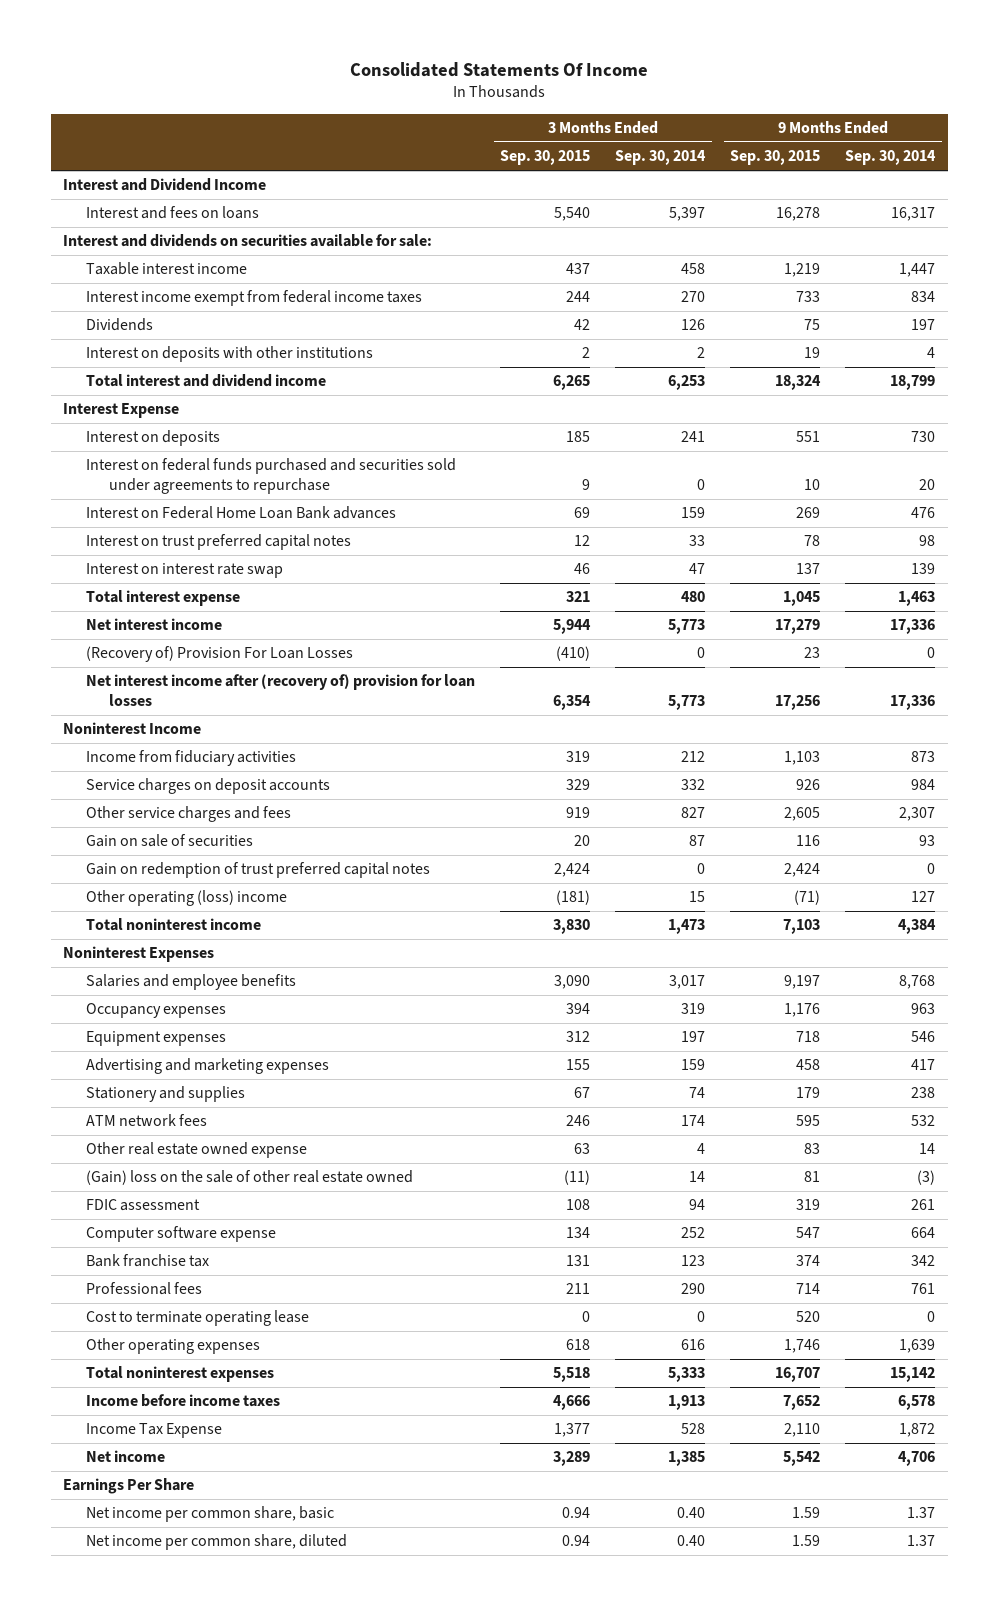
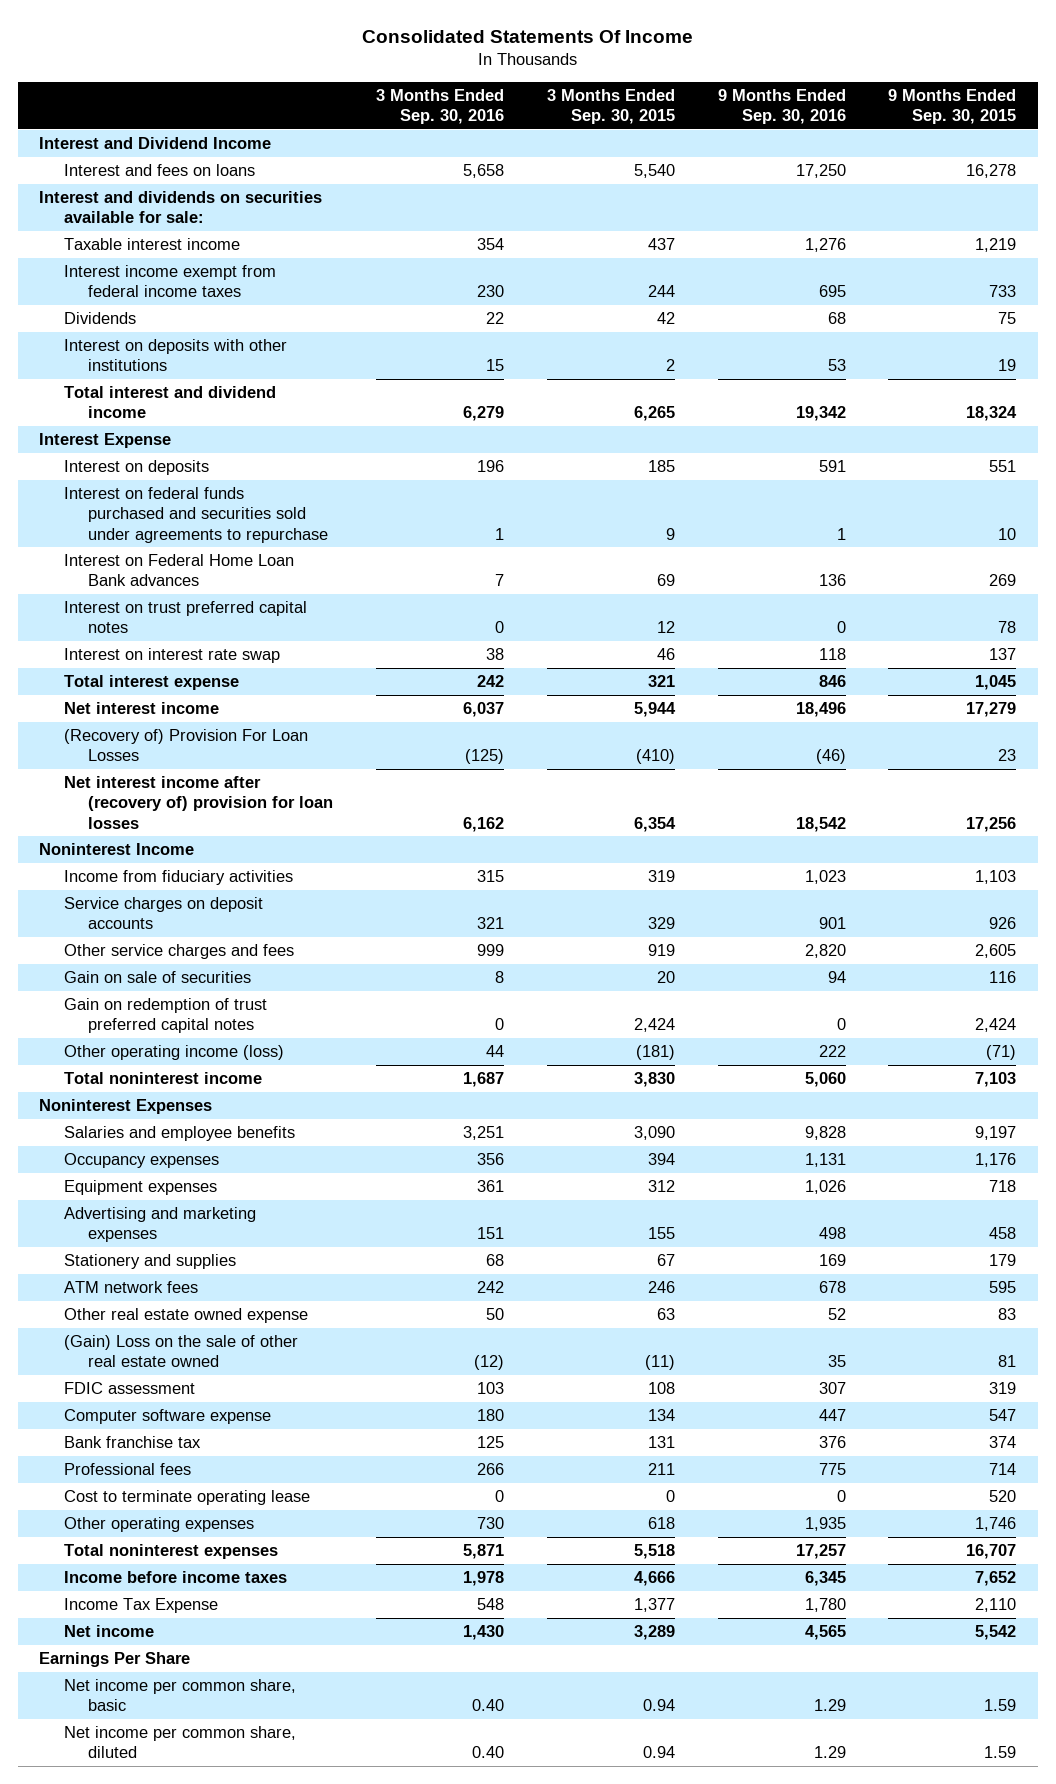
[615,150,707,166] Sep. 30, 2014 -> none
[845,150,937,166] Sep. 30, 2014 -> none
none -> [375,88,504,124] 3 Months Ended Sep. 30, 2016
none -> [717,88,846,124] 9 Months Ended Sep. 30, 2016
[86,890,288,907] Other operating (loss) income -> [63,1044,284,1060] Other operating income (loss)
[86,1170,414,1186] (Gain) loss on the sale of other real estate owned -> [63,1334,298,1368] (Gain) Loss on the sale of other real estate owned

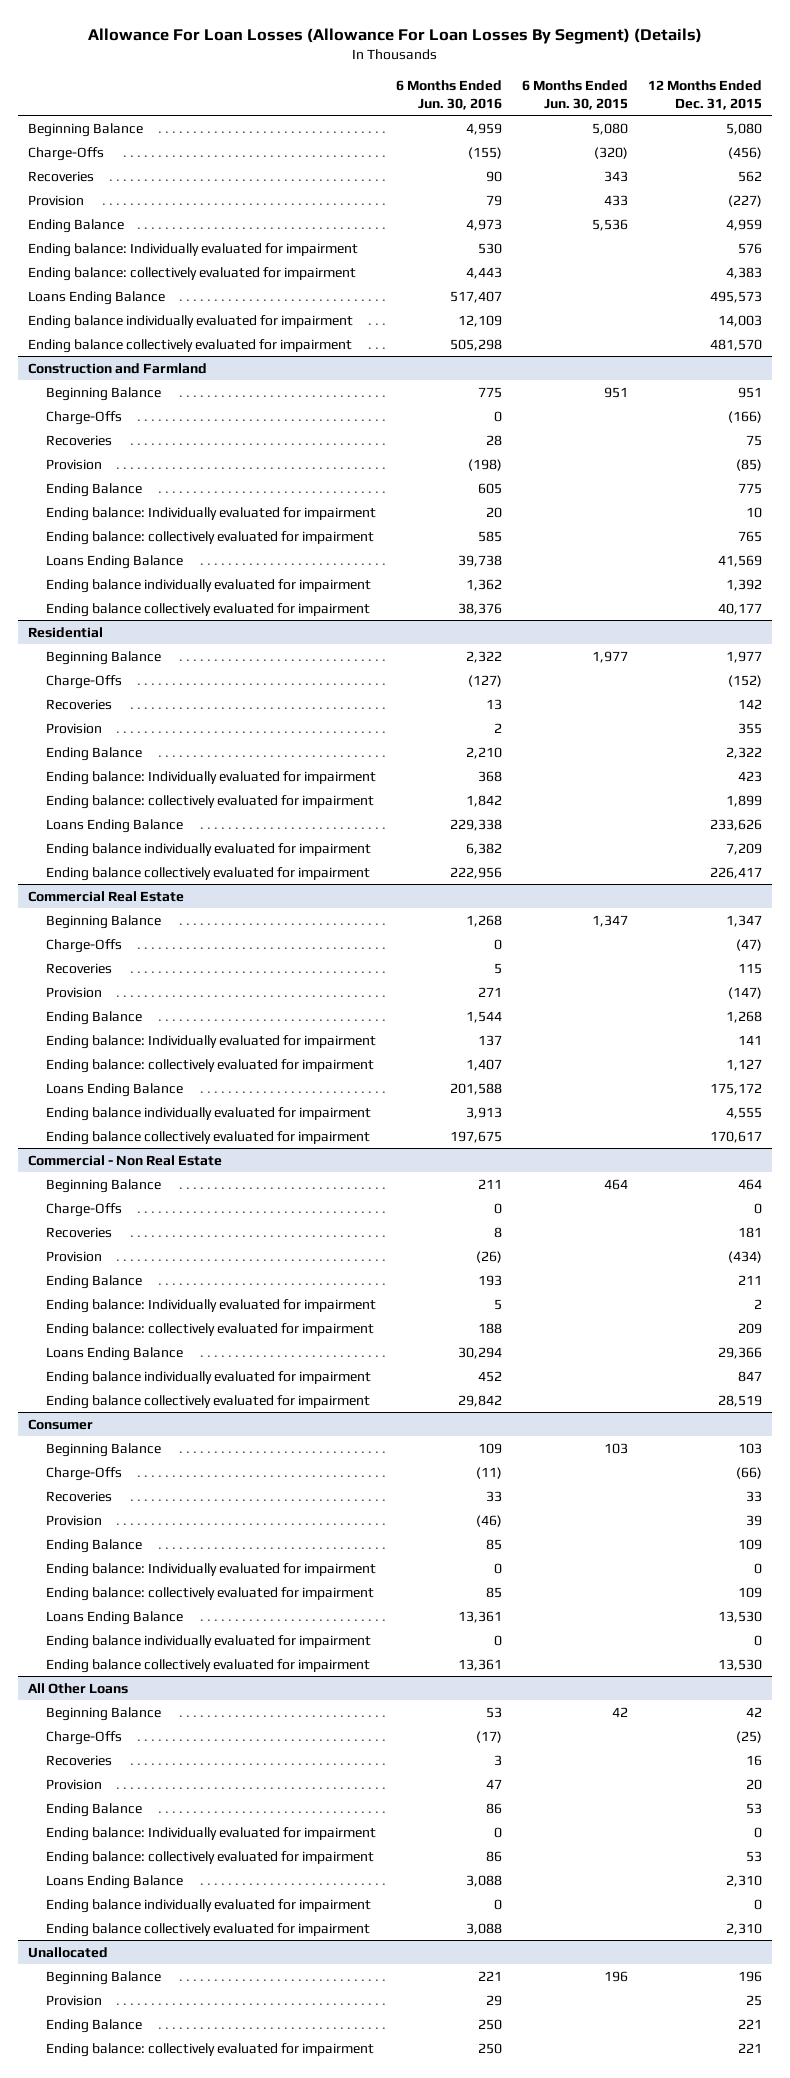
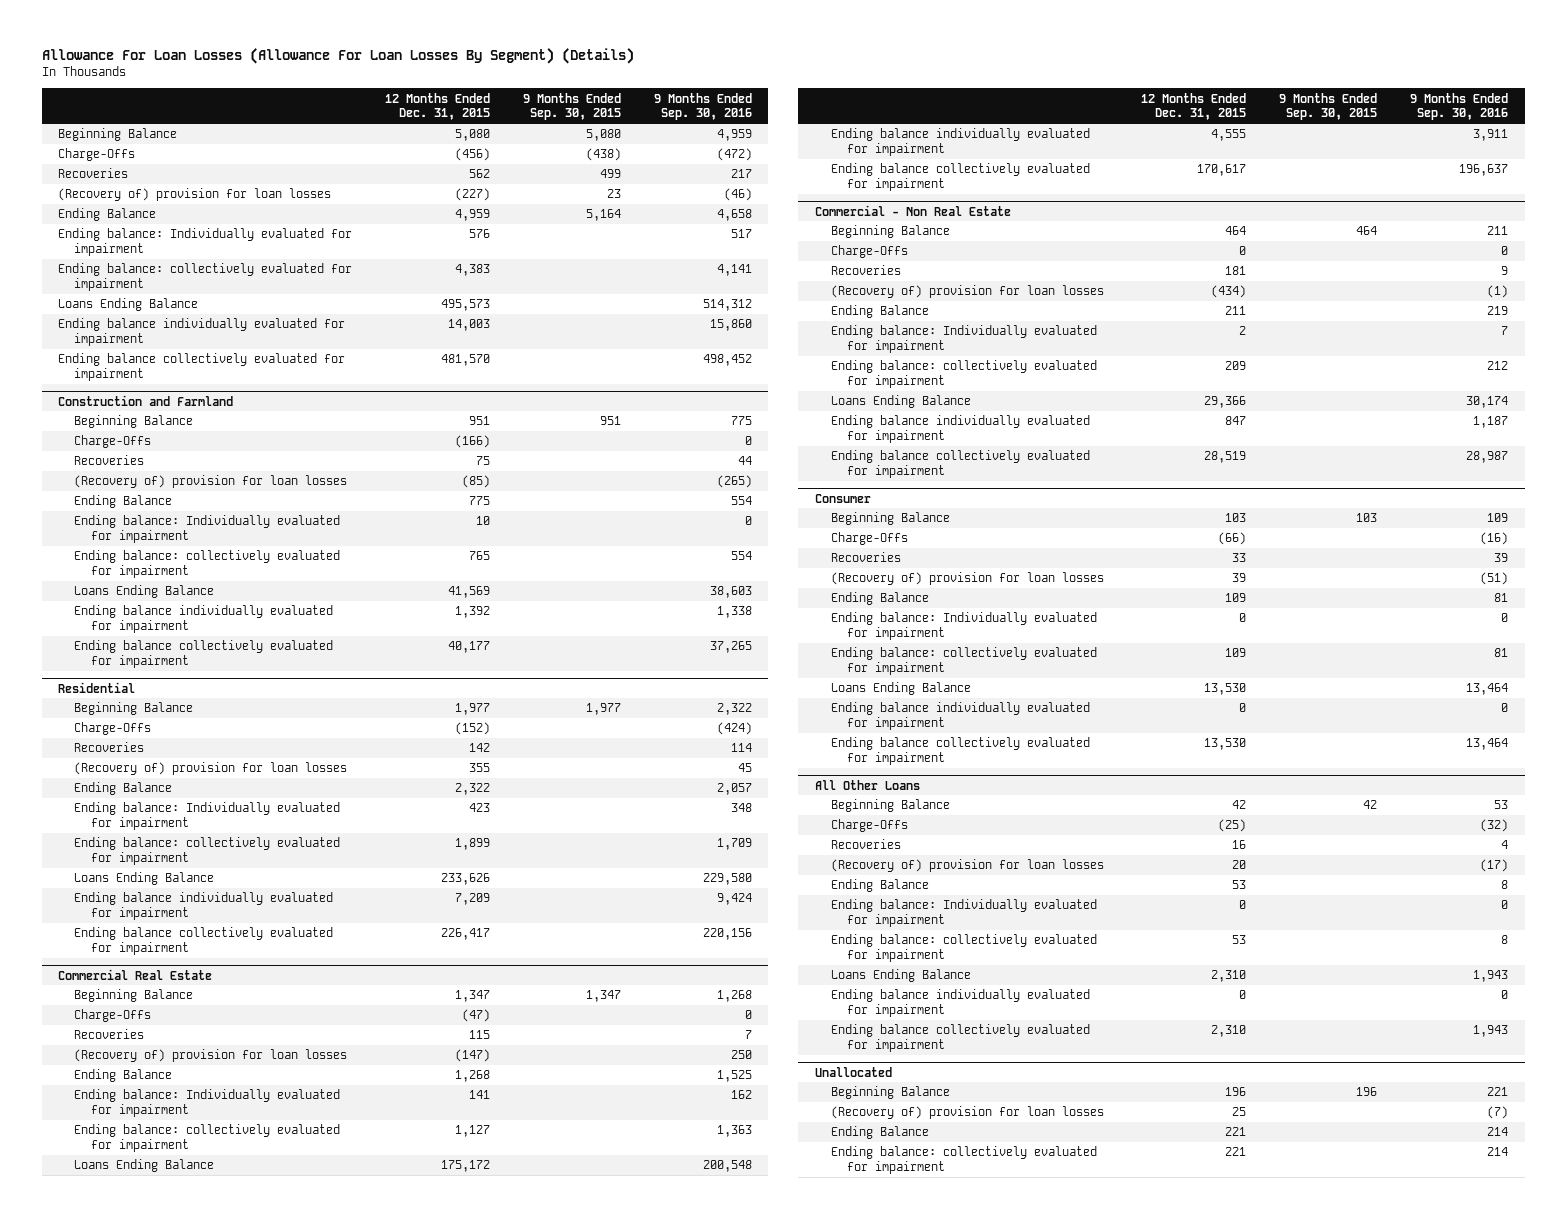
[396,80,503,110] 6 Months Ended Jun. 30, 2016 -> none
[522,80,629,110] 6 Months Ended Jun. 30, 2015 -> none
none -> [522,92,621,121] 9 Months Ended Sep. 30, 2015
none -> [653,92,752,121] 9 Months Ended Sep. 30, 2016
[28,194,85,206] Provision -> [58,188,332,202] (Recovery of) provision for loan losses
[46,458,103,470] Provision -> [74,475,348,489] (Recovery of) provision for loan losses
[46,722,103,734] Provision -> [74,762,348,776] (Recovery of) provision for loan losses
[46,986,103,998] Provision -> [74,1049,348,1063] (Recovery of) provision for loan losses
[46,1250,103,1262] Provision -> [830,285,1104,299] (Recovery of) provision for loan losses
[46,1514,103,1526] Provision -> [830,572,1104,586] (Recovery of) provision for loan losses
[46,1778,103,1790] Provision -> [830,859,1104,873] (Recovery of) provision for loan losses
[46,1994,103,2006] Provision -> [830,1106,1104,1120] (Recovery of) provision for loan losses

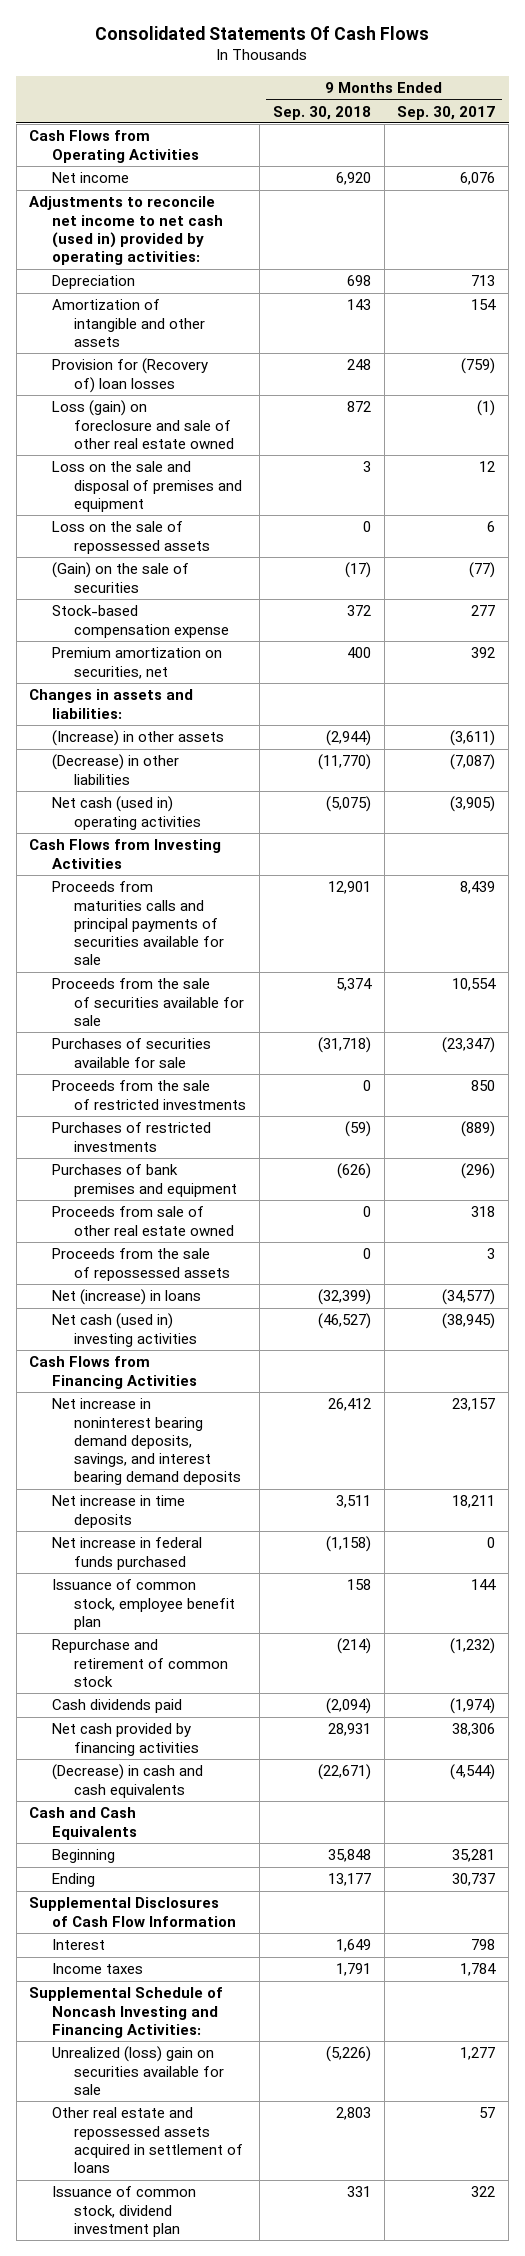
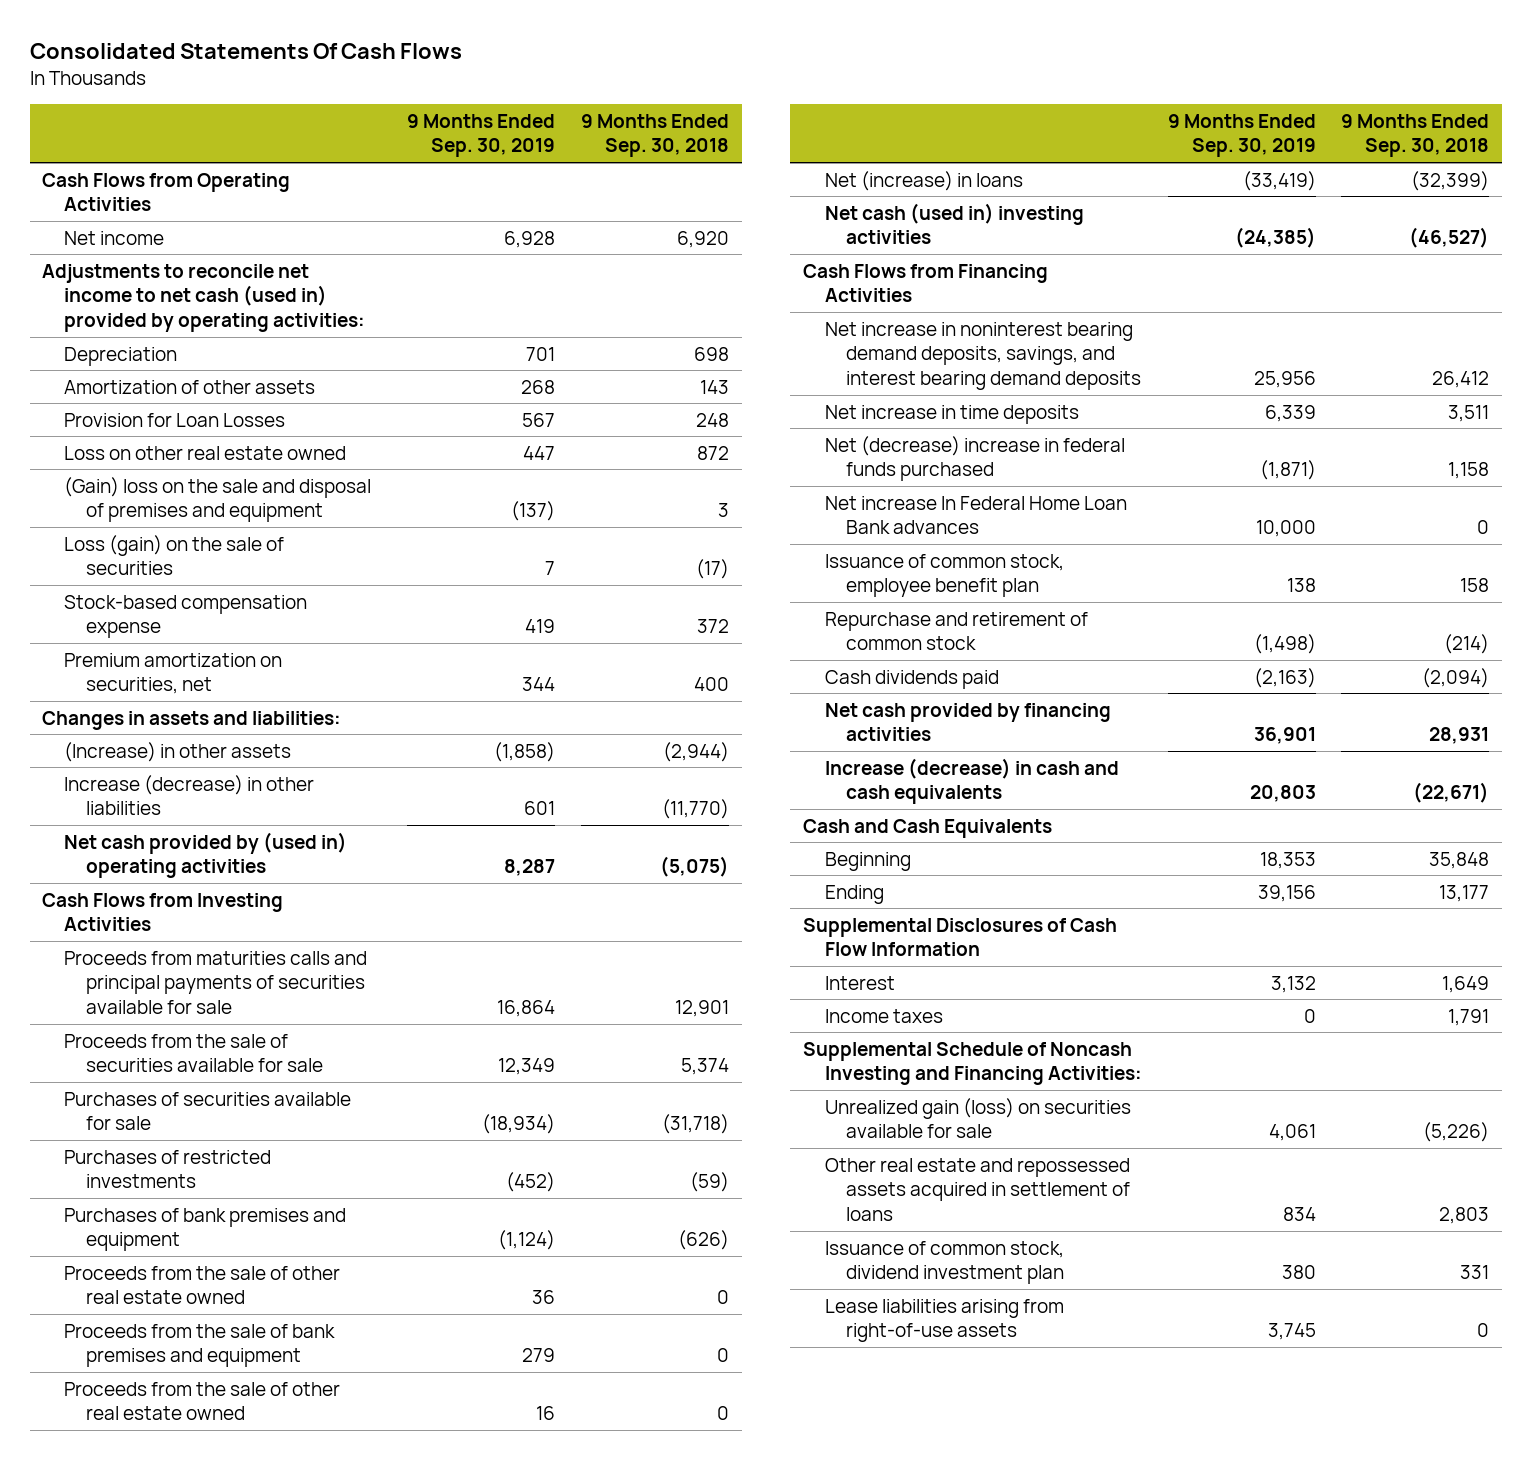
[397,105,496,120] Sep. 30, 2017 -> none
none -> [407,113,556,158] 9 Months Ended Sep. 30, 2019
[51,521,211,554] Loss on the sale of repossessed assets -> none
[51,299,206,347] Amortization of intangible and other assets -> [64,379,316,394] Amortization of other assets
[51,358,208,393] Provision for (Recovery of) loan losses -> [64,412,286,427] Provision for Loan Losses
[51,400,235,449] Loss (gain) on foreclosure and sale of other real estate owned -> [64,445,347,460] Loss on other real estate owned
[51,461,243,512] Loss on the sale and disposal of premises and equipment -> [64,476,372,523] (Gain) loss on the sale and disposal of premises and equipment
[51,562,189,593] (Gain) on the sale of securities -> [64,534,285,576] Loss (gain) on the sale of securities
[51,754,179,785] (Decrease) in other liabilities -> [64,774,315,816] Increase (decrease) in other liabilities
[51,796,202,830] Net cash (used in) operating activities -> [64,831,348,879] Net cash provided by (used in) operating activities
[51,1080,247,1110] Proceeds from the sale of restricted investments -> none
[51,1206,235,1236] Proceeds from sale of other real estate owned -> [64,1265,341,1305] Proceeds from the sale of other real estate owned
none -> [64,1323,336,1368] Proceeds from the sale of bank premises and equipment
[51,1248,231,1281] Proceeds from the sale of repossessed assets -> [64,1381,341,1421] Proceeds from the sale of other real estate owned
[51,1537,202,1570] Net increase in federal funds purchased -> [824,435,1125,482] Net (decrease) increase in federal funds purchased
[325,1536,371,1553] (1,158) -> [1448,462,1490,480] 1,158
none -> [824,495,1127,535] Net increase In Federal Home Loan Bank advances
[51,1764,203,1798] (Decrease) in cash and cash equivalents -> [824,757,1119,805] Increase (decrease) in cash and cash equivalents
[51,2046,225,2095] Unrealized (loss) gain on securities available for sale -> [824,1097,1131,1139] Unrealized gain (loss) on securities available for sale
none -> [824,1298,1064,1343] Lease liabilities arising from right-of-use assets

